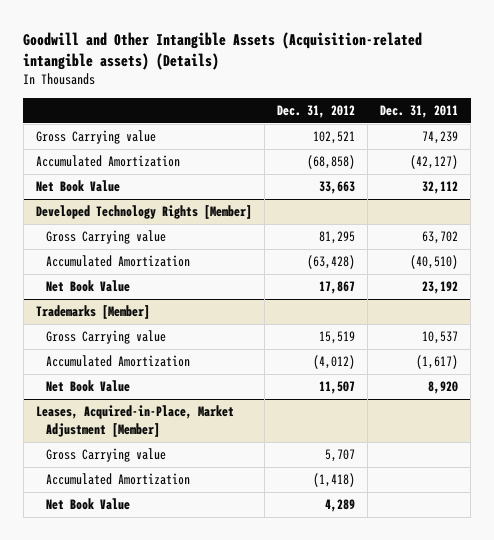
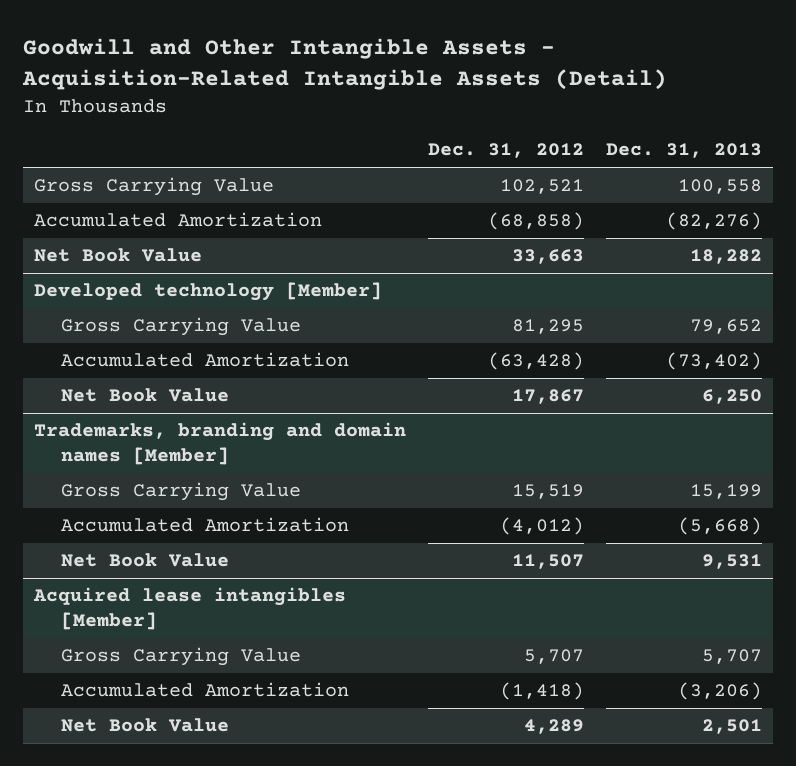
[23,31,423,70] Goodwill and Other Intangible Assets (Acquisition-related intangible assets) (Details) -> [22,38,668,90] Goodwill and Other Intangible Assets - Acquisition-Related Intangible Assets (Detail)
[380,105,459,119] Dec. 31, 2011 -> none
none -> [606,143,763,159] Dec. 31, 2013
[36,130,157,145] Gross Carrying value -> [34,177,275,197] Gross Carrying Value
[36,205,253,220] Developed Technology Rights [Member] -> [34,282,383,302] Developed technology [Member]
[46,230,167,245] Gross Carrying value -> [60,317,301,337] Gross Carrying Value
[36,305,151,320] Trademarks [Member] -> none
none -> [34,422,407,465] Trademarks, branding and domain names [Member]
[46,330,167,345] Gross Carrying value -> [60,482,301,502] Gross Carrying Value
[36,405,235,437] Leases, Acquired-in-Place, Market Adjustment [Member] -> none
none -> [33,587,347,630] Acquired lease intangibles [Member]
[46,448,167,463] Gross Carrying value -> [60,647,301,667] Gross Carrying Value

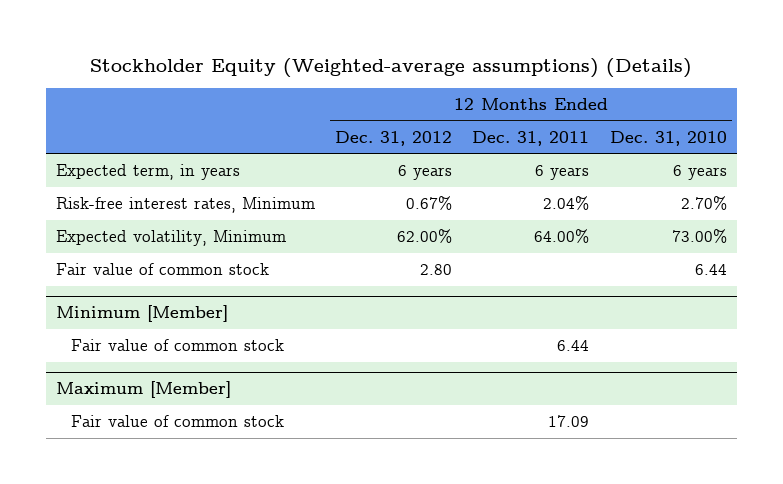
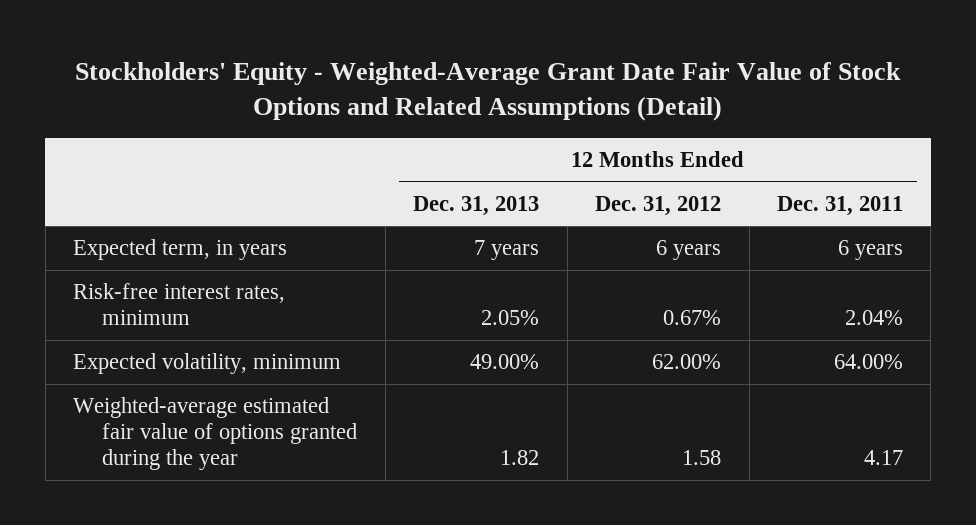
[90,57,693,78] Stockholder Equity (Weighted-average assumptions) (Details) -> [75,62,902,122] Stockholders' Equity - Weighted-Average Grant Date Fair Value of Stock Options and Related Assumptions (Detail)
[609,130,727,146] Dec. 31, 2010 -> none
none -> [413,195,540,216] Dec. 31, 2013
[55,263,269,276] Fair value of common stock -> none
[55,305,228,323] Minimum [Member] -> none
[71,339,285,352] Fair value of common stock -> none
[55,381,231,399] Maximum [Member] -> none
[71,415,285,428] Fair value of common stock -> none
[55,197,315,214] Risk-free interest rates, Minimum -> [73,283,286,326] Risk-free interest rates, minimum
[55,230,286,247] Expected volatility, Minimum -> [73,353,342,375] Expected volatility, minimum
none -> [73,397,358,471] Weighted-average estimated fair value of options granted during the year

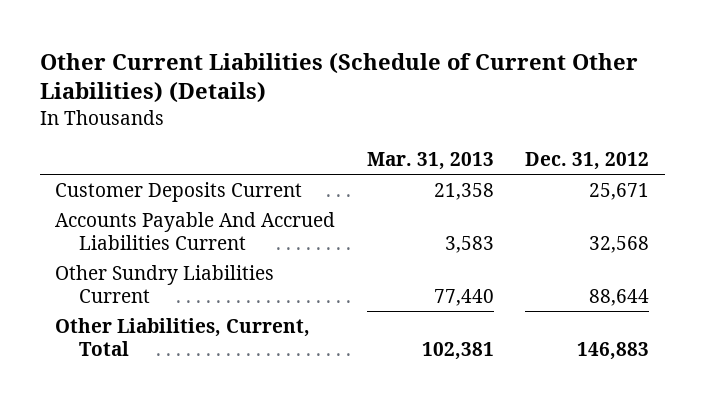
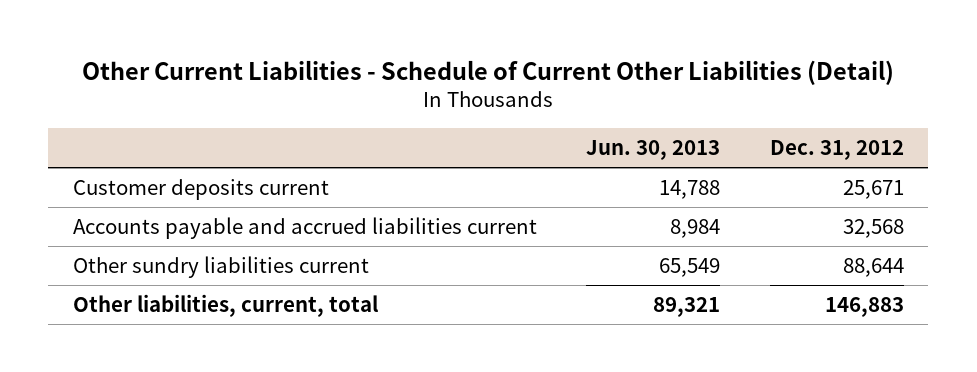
[39,52,638,104] Other Current Liabilities (Schedule of Current Other Liabilities) (Details) -> [82,60,895,86] Other Current Liabilities - Schedule of Current Other Liabilities (Detail)
[366,152,494,171] Mar. 31, 2013 -> none
none -> [586,139,721,160] Jun. 30, 2013
[55,181,303,202] Customer Deposits Current -> [73,179,330,201] Customer deposits current
[55,211,336,251] Accounts Payable And Accrued Liabilities Current -> [73,217,538,240] Accounts payable and accrued liabilities current
[55,264,275,304] Other Sundry Liabilities Current -> [73,256,370,279] Other sundry liabilities current
[55,317,311,357] Other Liabilities, Current, Total -> [73,294,379,318] Other liabilities, current, total

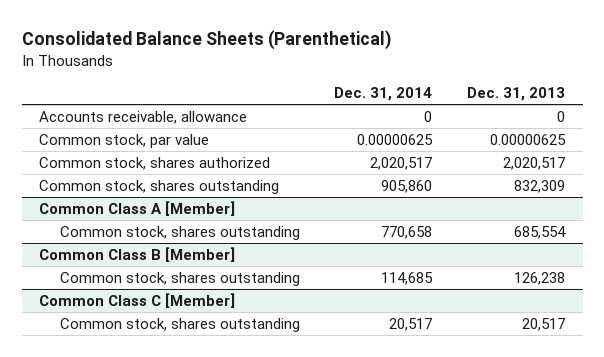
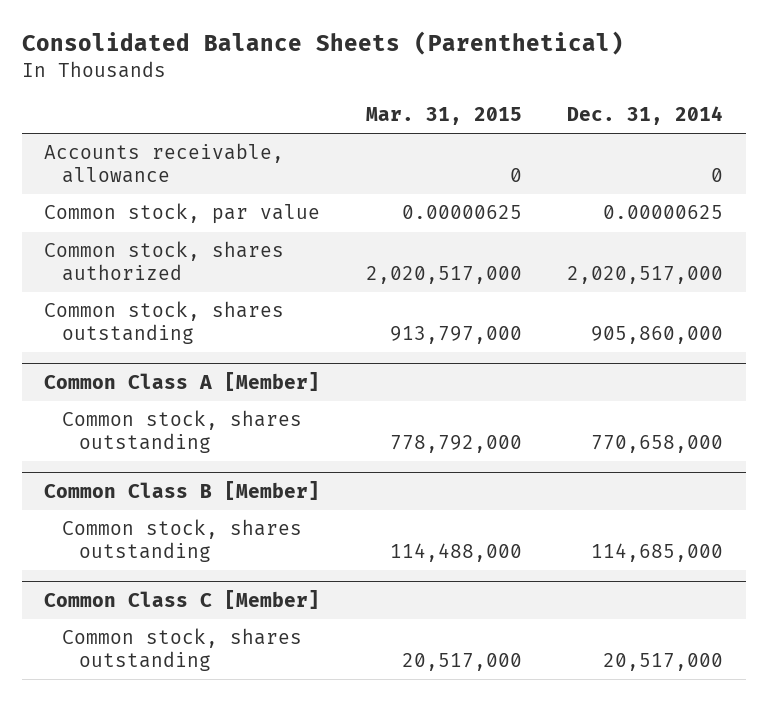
[467,86,566,101] Dec. 31, 2013 -> none
none -> [365,106,522,125] Mar. 31, 2015
[370,157,433,171] 2,020,517 -> [566,265,723,284] 2,020,517,000
[381,180,433,194] 905,860 -> [590,325,723,344] 905,860,000
[381,226,433,240] 770,658 -> [590,434,723,453] 770,658,000
[381,272,434,286] 114,685 -> [590,542,723,562] 114,685,000
[389,318,433,332] 20,517 -> [602,652,723,671] 20,517,000

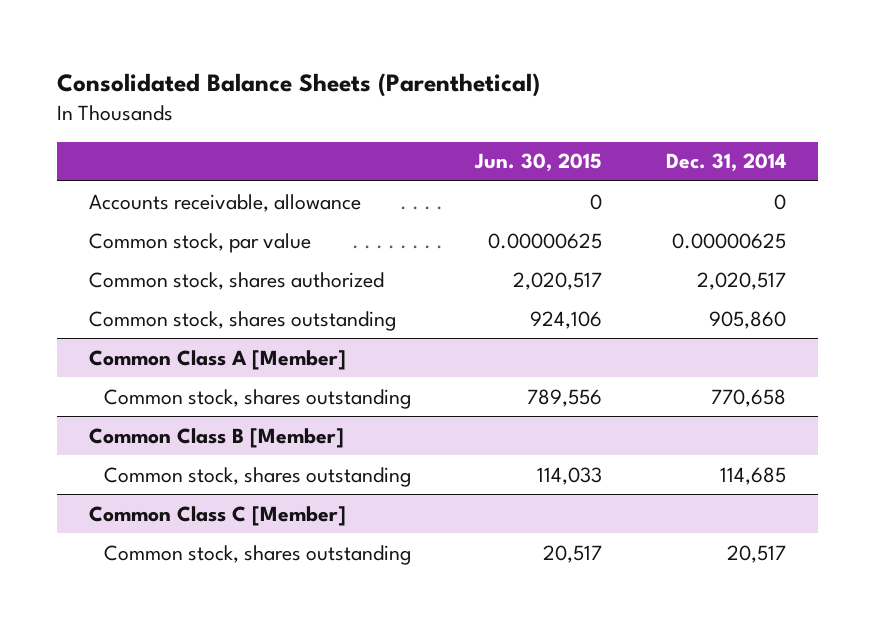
[365,106,522,125] Mar. 31, 2015 -> none
none -> [474,153,603,173] Jun. 30, 2015
[566,265,723,284] 2,020,517,000 -> [696,271,786,290] 2,020,517
[590,325,723,344] 905,860,000 -> [708,310,786,329] 905,860
[590,434,723,453] 770,658,000 -> [710,388,786,407] 770,658
[590,542,723,562] 114,685,000 -> [719,466,786,485] 114,685
[602,652,723,671] 20,517,000 -> [726,544,786,563] 20,517

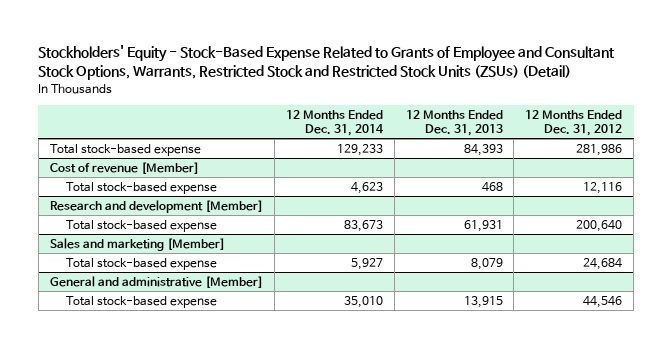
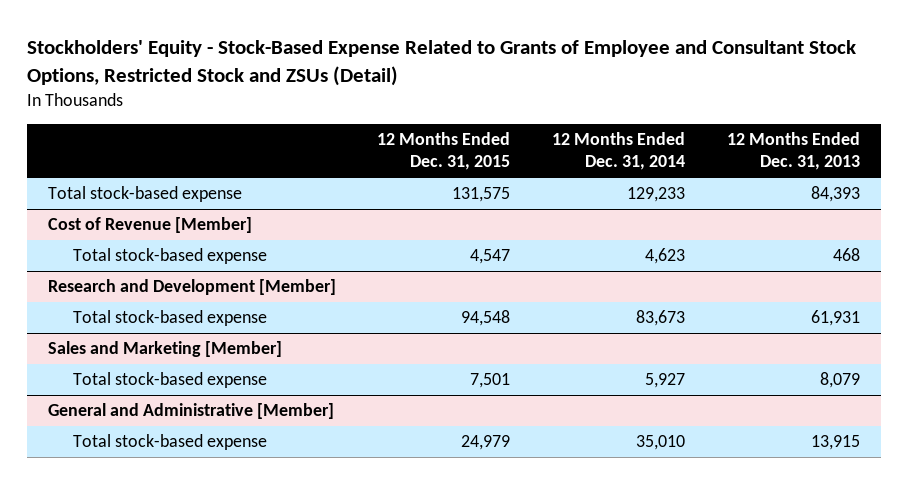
[38,45,615,81] Stockholders' Equity - Stock-Based Expense Related to Grants of Employee and Consultant Stock Options, Warrants, Restricted Stock and Restricted Stock Units (ZSUs) (Detail) -> [26,40,856,87] Stockholders' Equity - Stock-Based Expense Related to Grants of Employee and Consultant Stock Options, Restricted Stock and ZSUs (Detail)
[525,109,623,137] 12 Months Ended Dec. 31, 2012 -> none
none -> [377,132,511,171] 12 Months Ended Dec. 31, 2015
[49,161,199,174] Cost of revenue [Member] -> [47,217,252,234] Cost of Revenue [Member]
[49,199,263,213] Research and development [Member] -> [47,279,336,296] Research and Development [Member]
[49,237,225,251] Sales and marketing [Member] -> [47,341,282,358] Sales and Marketing [Member]
[49,275,263,288] General and administrative [Member] -> [47,403,334,420] General and Administrative [Member]

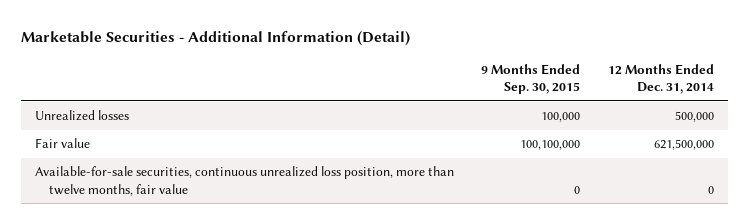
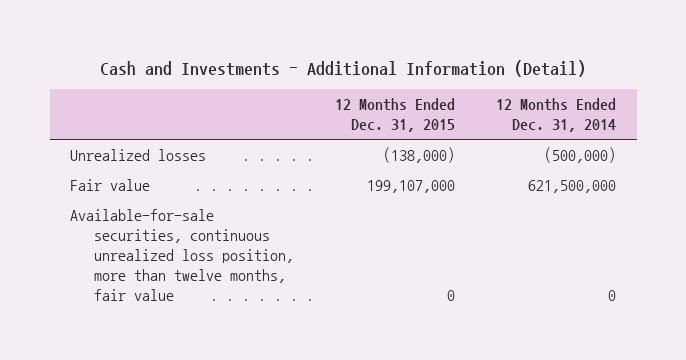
[21,31,411,47] Marketable Securities - Additional Information (Detail) -> [100,59,587,77] Cash and Investments - Additional Information (Detail)
[481,63,581,95] 9 Months Ended Sep. 30, 2015 -> none
none -> [334,98,455,133] 12 Months Ended Dec. 31, 2015
[674,111,714,123] 500,000 -> [544,146,617,163] (500,000)

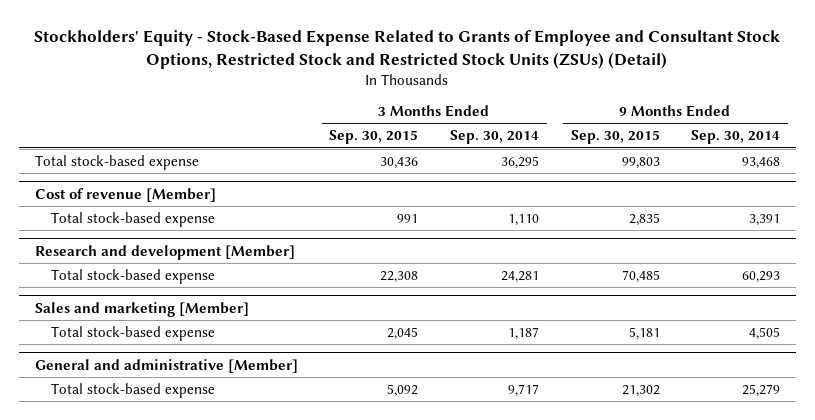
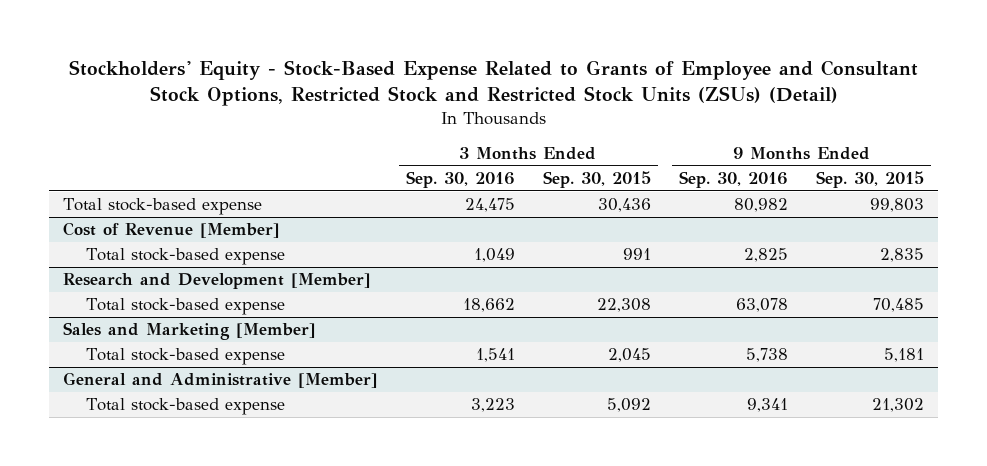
[449,130,539,145] Sep. 30, 2014 -> none
[691,130,781,145] Sep. 30, 2014 -> none
none -> [405,171,515,189] Sep. 30, 2016
none -> [679,171,789,189] Sep. 30, 2016
[34,187,216,202] Cost of revenue [Member] -> [62,222,280,239] Cost of Revenue [Member]
[34,244,295,260] Research and development [Member] -> [62,273,371,290] Research and Development [Member]
[34,301,249,317] Sales and marketing [Member] -> [62,322,316,341] Sales and Marketing [Member]
[34,358,298,373] General and administrative [Member] -> [62,372,378,389] General and Administrative [Member]

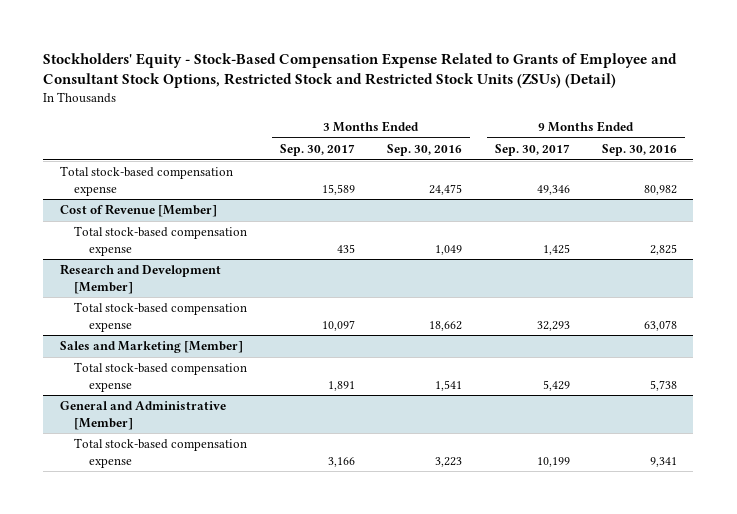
[68,59,918,106] Stockholders' Equity - Stock-Based Expense Related to Grants of Employee and Consultant Stock Options, Restricted Stock and Restricted Stock Units (ZSUs) (Detail) -> [43,52,678,89] Stockholders' Equity - Stock-Based Compensation Expense Related to Grants of Employee and Consultant Stock Options, Restricted Stock and Restricted Stock Units (ZSUs) (Detail)
[543,171,652,189] Sep. 30, 2015 -> none
[816,171,925,189] Sep. 30, 2015 -> none
none -> [279,143,355,156] Sep. 30, 2017
none -> [494,143,570,156] Sep. 30, 2017
[62,198,262,216] Total stock-based expense -> [59,166,233,196] Total stock-based compensation expense
[85,248,285,266] Total stock-based expense -> [74,226,248,256] Total stock-based compensation expense
[85,298,285,316] Total stock-based expense -> [74,302,248,332] Total stock-based compensation expense
[85,348,285,366] Total stock-based expense -> [74,362,248,392] Total stock-based compensation expense
[85,398,285,416] Total stock-based expense -> [74,438,248,468] Total stock-based compensation expense

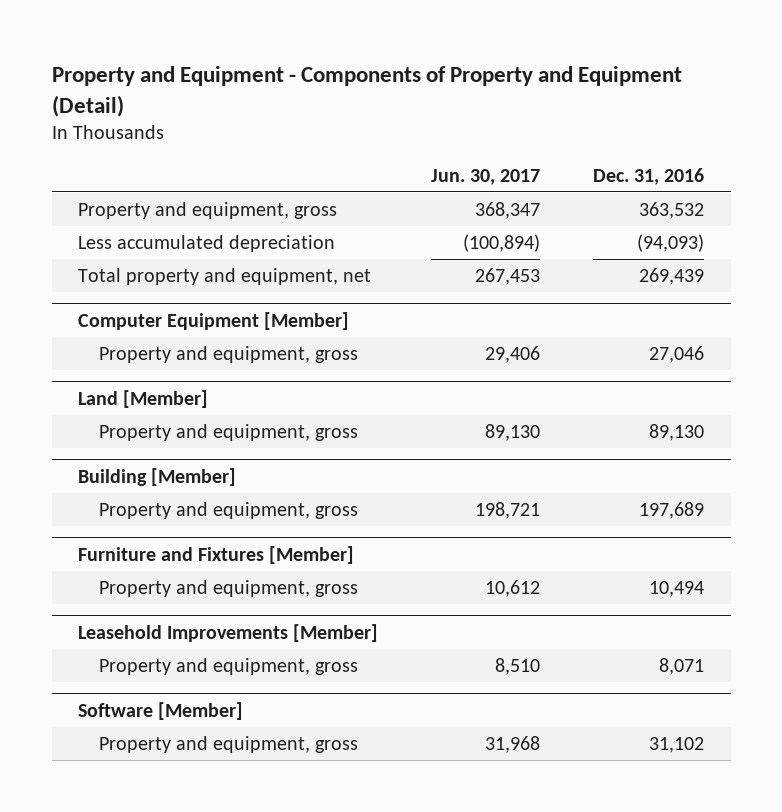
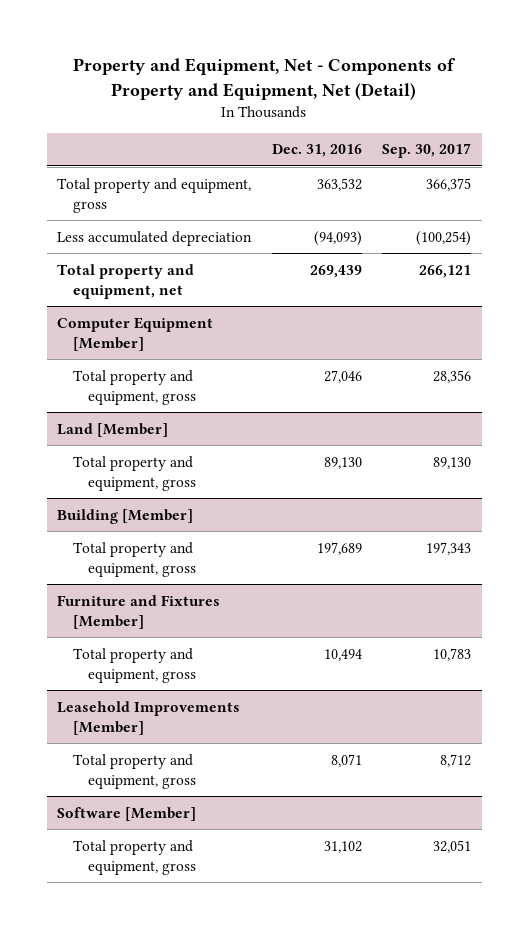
[51,66,682,117] Property and Equipment - Components of Property and Equipment (Detail) -> [73,58,457,100] Property and Equipment, Net - Components of Property and Equipment, Net (Detail)
[431,168,541,185] Jun. 30, 2017 -> none
none -> [382,143,472,159] Sep. 30, 2017
[78,202,338,220] Property and equipment, gross -> [57,177,252,213] Total property and equipment, gross
[99,346,359,364] Property and equipment, gross -> [72,369,197,405] Total property and equipment, gross
[99,424,359,442] Property and equipment, gross -> [72,455,197,491] Total property and equipment, gross
[99,502,359,520] Property and equipment, gross -> [72,541,197,577] Total property and equipment, gross
[99,580,359,598] Property and equipment, gross -> [72,647,197,683] Total property and equipment, gross
[99,658,359,676] Property and equipment, gross -> [72,753,197,789] Total property and equipment, gross
[99,736,359,754] Property and equipment, gross -> [72,839,197,875] Total property and equipment, gross

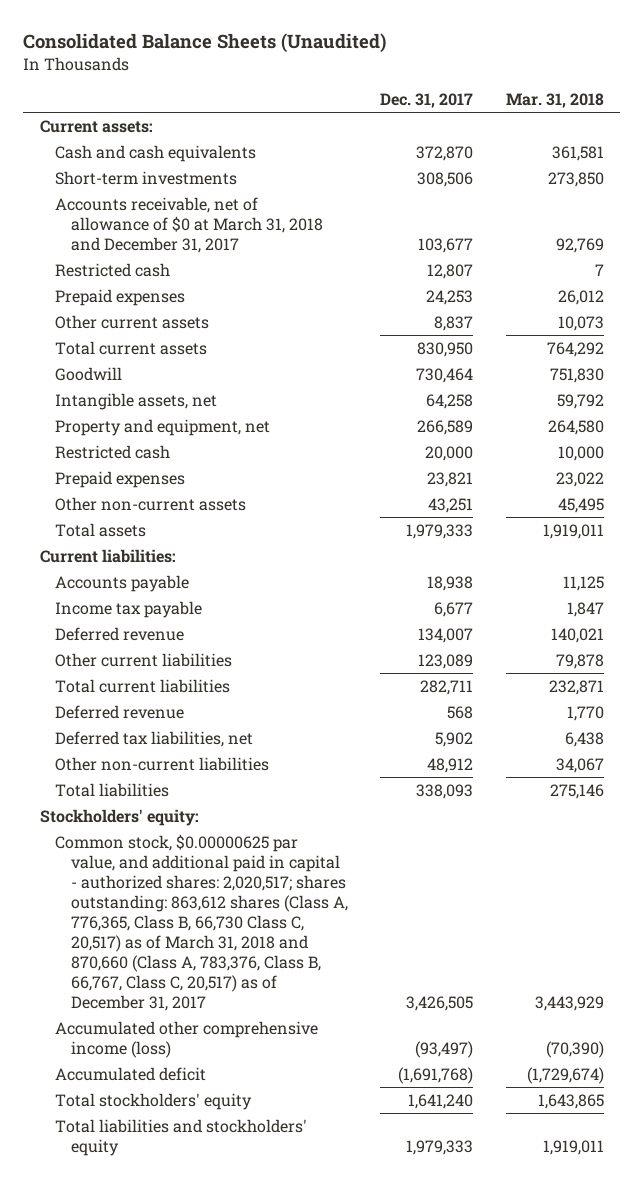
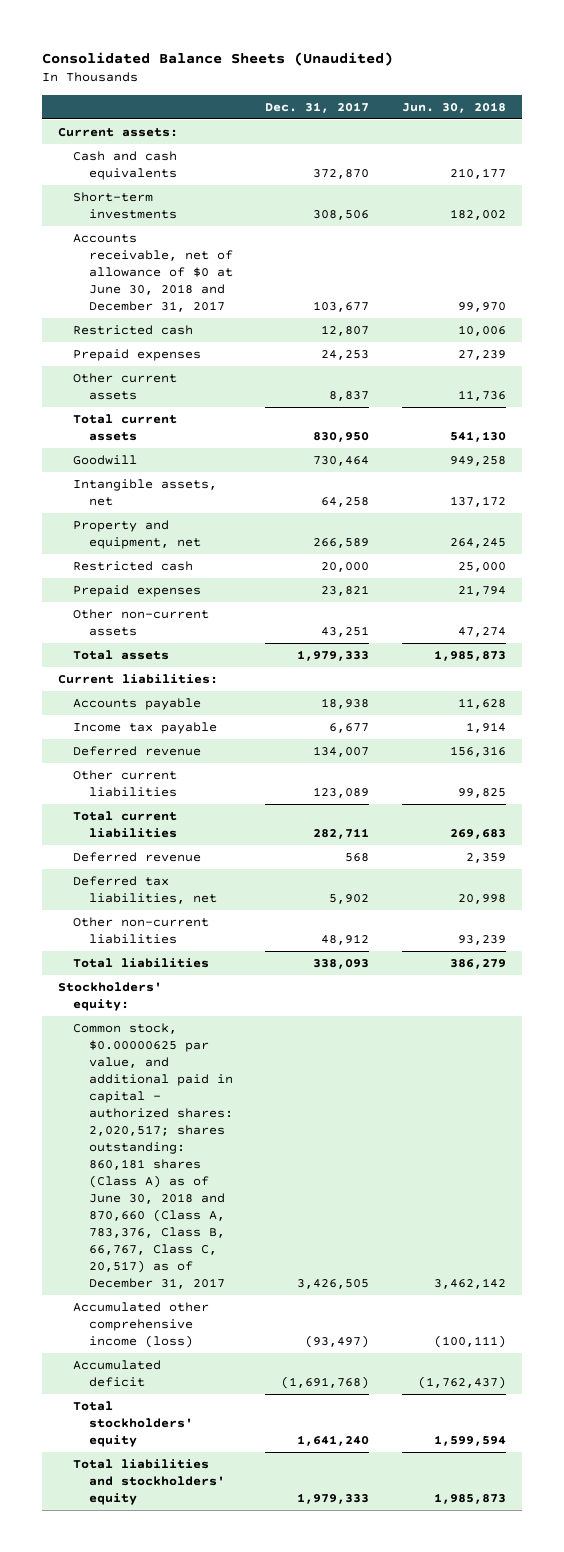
[506,93,605,109] Mar. 31, 2018 -> none
none -> [401,101,506,113] Jun. 30, 2018
[55,196,323,253] Accounts receivable, net of allowance of $0 at March 31, 2018 and December 31, 2017 -> [73,234,233,313] Accounts receivable, net of allowance of $0 at June 30, 2018 and December 31, 2017
[55,833,348,1012] Common stock, $0.00000625 par value, and additional paid in capital - authorized shares: 2,020,517; shares outstanding: 863,612 shares (Class A, 776,365, Class B, 66,730 Class C, 20,517) as of March 31, 2018 and 870,660 (Class A, 783,376, Class B, 66,767, Class C, 20,517) as of December 31, 2017 -> [73,1023,233,1290] Common stock, $0.00000625 par value, and additional paid in capital - authorized shares: 2,020,517; shares outstanding: 860,181 shares (Class A) as of June 30, 2018 and 870,660 (Class A, 783,376, Class B, 66,767, Class C, 20,517) as of December 31, 2017

